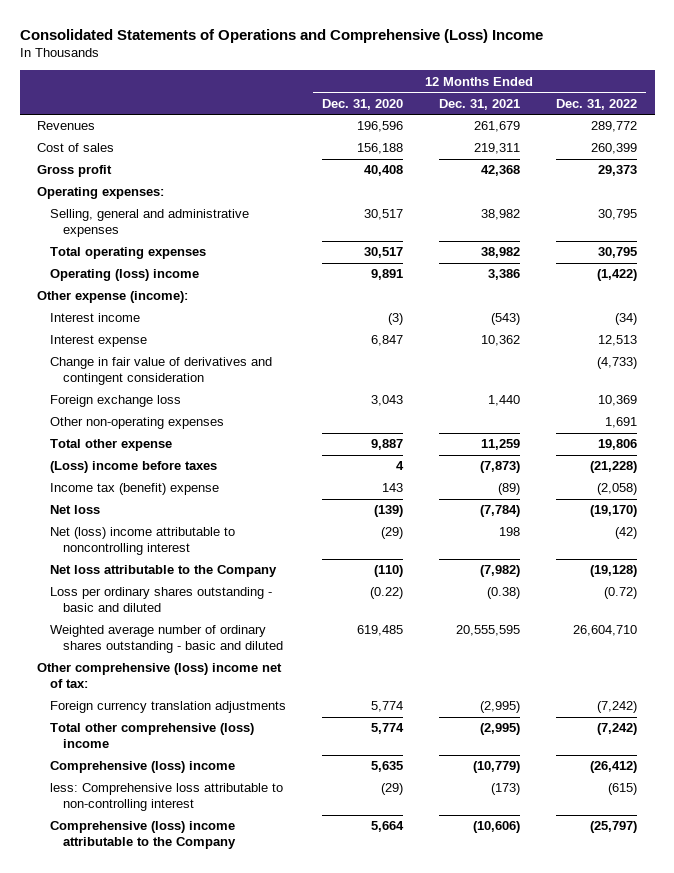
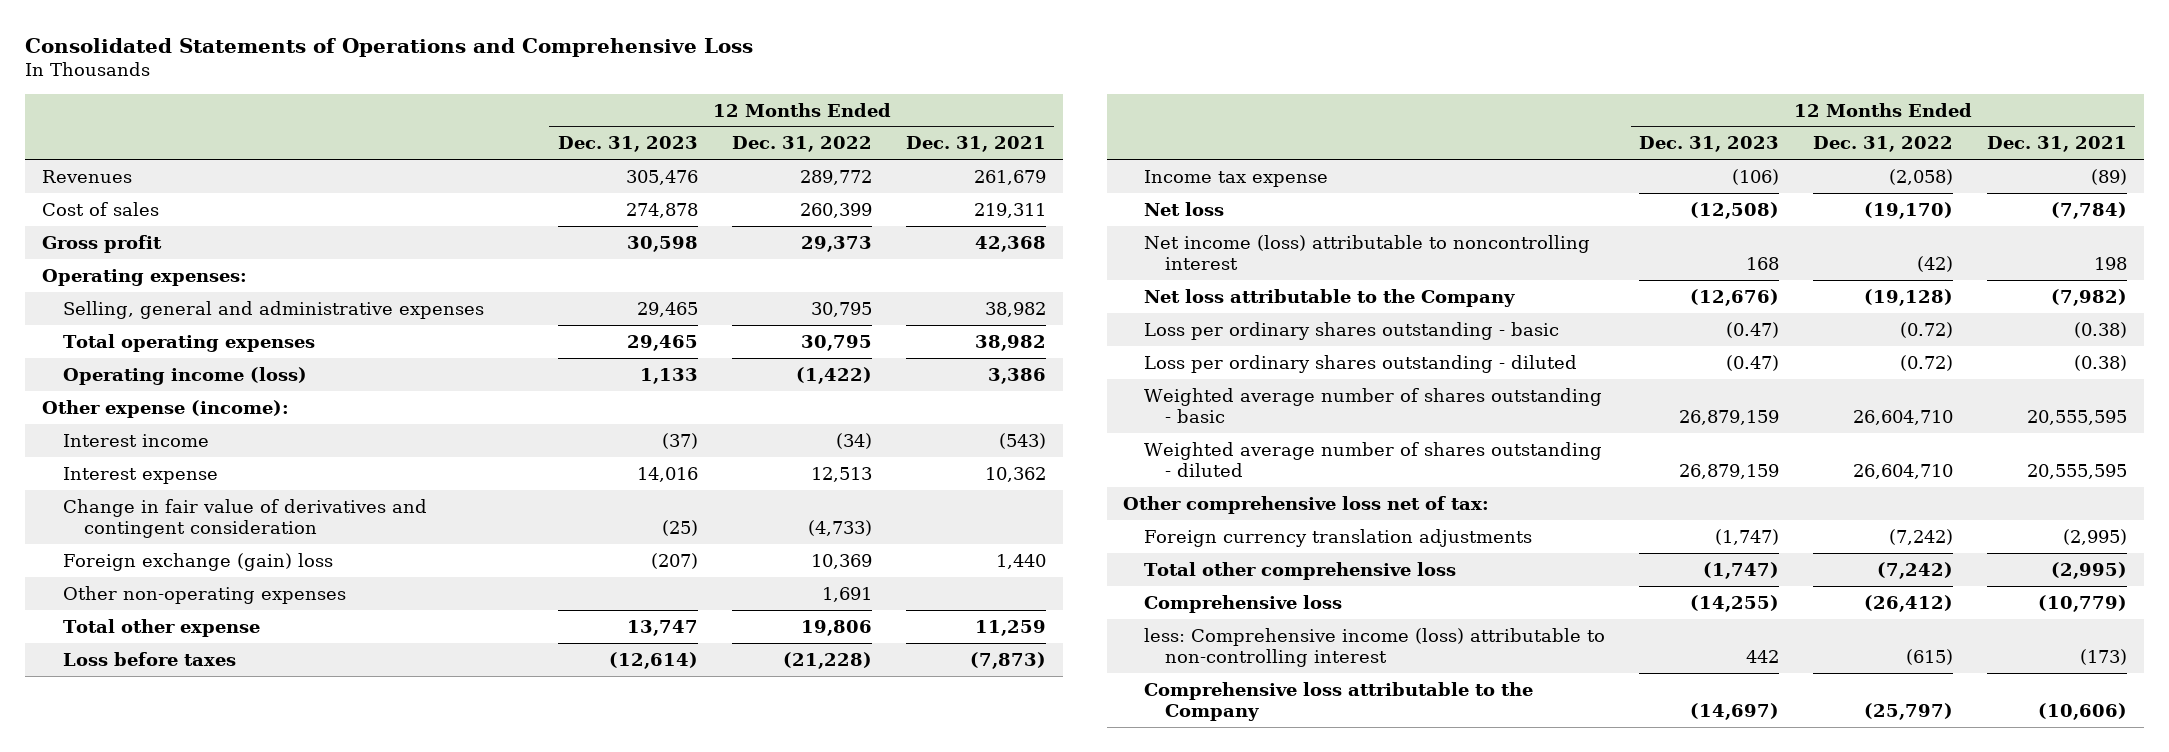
[19,28,543,43] Consolidated Statements of Operations and Comprehensive (Loss) Income -> [25,37,754,57] Consolidated Statements of Operations and Comprehensive Loss
[322,98,404,110] Dec. 31, 2020 -> none
none -> [557,136,698,153] Dec. 31, 2023
[50,269,200,282] Operating (loss) income -> [63,366,308,385] Operating income (loss)
[50,395,182,408] Foreign exchange loss -> [63,552,334,571] Foreign exchange (gain) loss
[50,461,218,474] (Loss) income before taxes -> [63,651,237,666] Loss before taxes
[50,483,220,496] Income tax (benefit) expense -> [1144,169,1329,187] Income tax expense
[50,527,236,556] Net (loss) income attributable to noncontrolling interest -> [1144,234,1591,270] Net income (loss) attributable to noncontrolling interest
[50,587,273,613] Loss per ordinary shares outstanding - basic and diluted -> [1144,321,1560,340] Loss per ordinary shares outstanding - basic
none -> [1144,354,1578,373] Loss per ordinary shares outstanding - diluted
[50,625,284,654] Weighted average number of ordinary shares outstanding - basic and diluted -> [1144,387,1603,423] Weighted average number of shares outstanding - basic
none -> [1144,441,1603,477] Weighted average number of shares outstanding - diluted
[37,663,283,689] Other comprehensive (loss) income net of tax: -> [1123,495,1490,514] Other comprehensive loss net of tax:
[50,723,255,749] Total other comprehensive (loss) income -> [1144,561,1457,580] Total other comprehensive loss
[50,761,236,774] Comprehensive (loss) income -> [1144,594,1343,613] Comprehensive loss
[50,783,284,812] less: Comprehensive loss attributable to non-controlling interest -> [1144,627,1606,667] less: Comprehensive income (loss) attributable to non-controlling interest
[50,821,237,850] Comprehensive (loss) income attributable to the Company -> [1144,681,1534,721] Comprehensive loss attributable to the Company

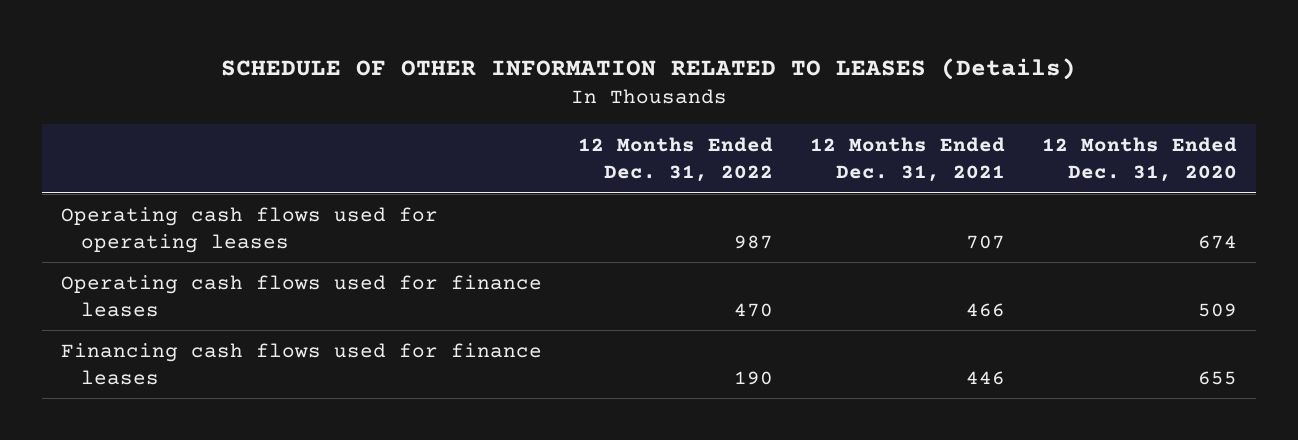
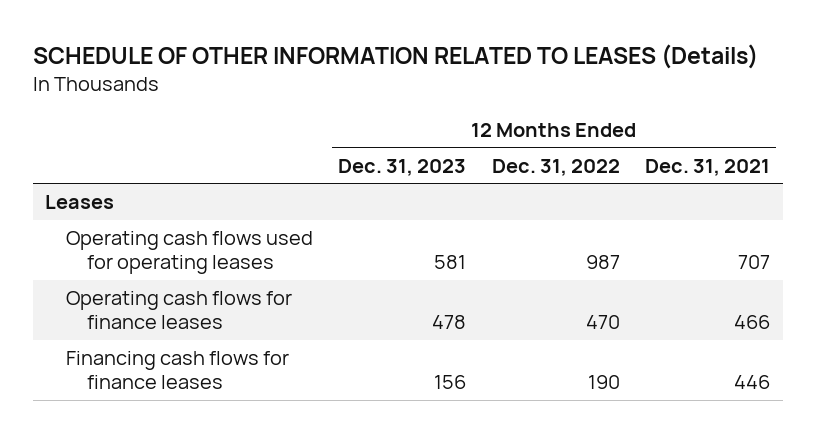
[1042,137,1238,183] 12 Months Ended Dec. 31, 2020 -> none
none -> [338,158,467,176] Dec. 31, 2023
none -> [45,195,115,210] Leases
[60,274,542,317] Operating cash flows used for finance leases -> [66,291,293,330] Operating cash flows for finance leases
[60,342,542,385] Financing cash flows used for finance leases -> [66,351,290,390] Financing cash flows for finance leases

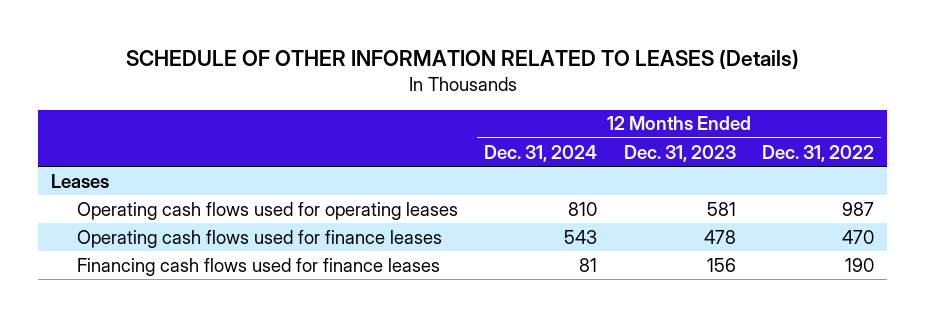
[645,158,771,176] Dec. 31, 2021 -> none
none -> [484,144,598,162] Dec. 31, 2024
[66,291,293,330] Operating cash flows for finance leases -> [76,229,442,248] Operating cash flows used for finance leases
[66,351,290,390] Financing cash flows for finance leases -> [76,257,440,276] Financing cash flows used for finance leases

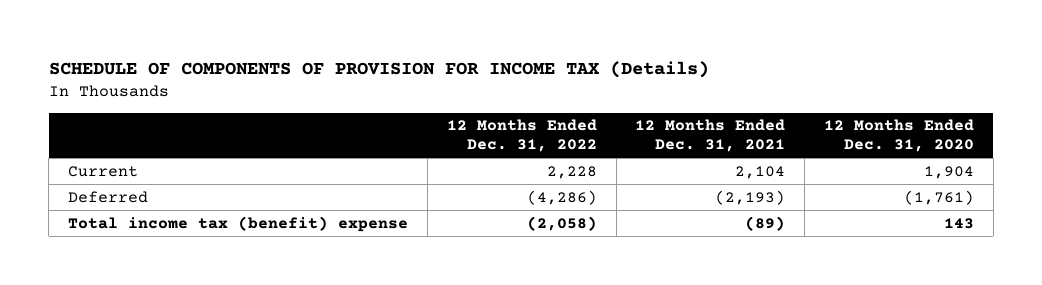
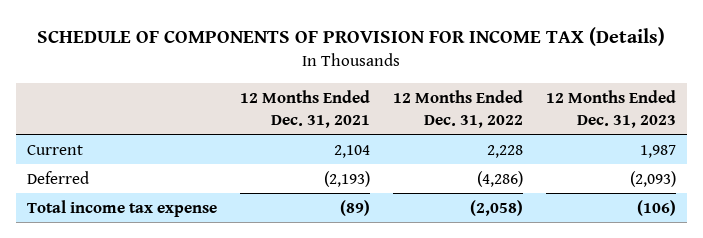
[823,119,974,153] 12 Months Ended Dec. 31, 2020 -> none
none -> [545,90,676,129] 12 Months Ended Dec. 31, 2023
[68,215,409,232] Total income tax (benefit) expense -> [27,199,218,217] Total income tax expense

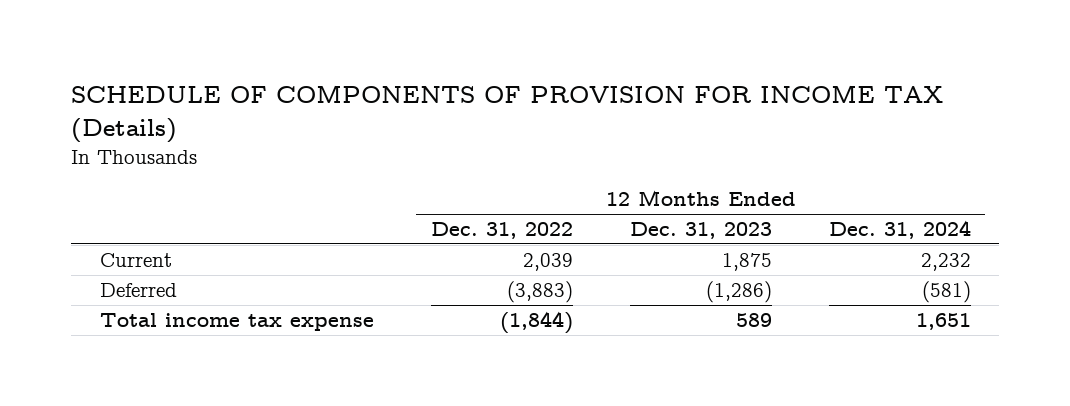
[240,90,371,129] 12 Months Ended Dec. 31, 2021 -> none
none -> [828,220,971,240] Dec. 31, 2024
[486,144,523,158] 2,228 -> [522,253,573,272] 2,039
[639,144,676,158] 1,987 -> [721,253,772,272] 1,875
[476,170,523,187] (4,286) -> [506,281,573,304] (3,883)
[629,170,676,187] (2,093) -> [705,281,772,304] (1,286)
[469,199,523,216] (2,058) -> [499,311,573,335] (1,844)
[636,199,676,216] (106) -> [735,313,772,328] 589

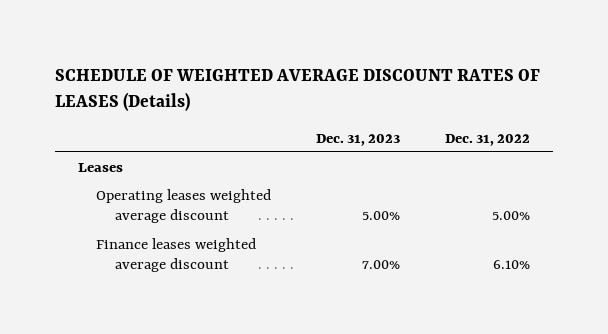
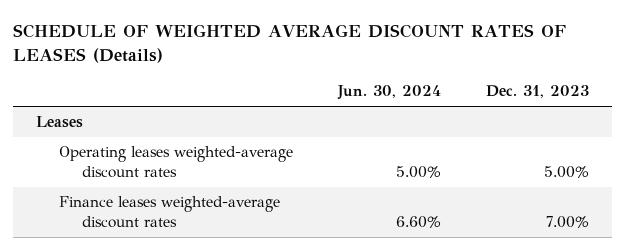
[445,133,531,146] Dec. 31, 2022 -> none
none -> [336,85,441,101] Jun. 30, 2024
[96,188,272,224] Operating leases weighted average discount -> [58,146,293,178] Operating leases weighted-average discount rates
[96,237,257,273] Finance leases weighted average discount -> [58,196,280,228] Finance leases weighted-average discount rates

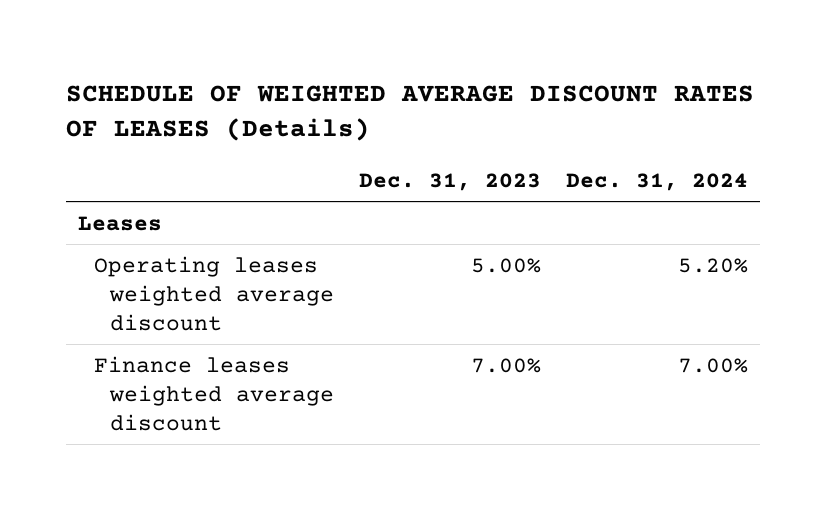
[336,85,441,101] Jun. 30, 2024 -> none
none -> [565,172,748,191] Dec. 31, 2024
[58,146,293,178] Operating leases weighted-average discount rates -> [93,255,334,331] Operating leases weighted average discount
[58,196,280,228] Finance leases weighted-average discount rates -> [93,355,334,431] Finance leases weighted average discount

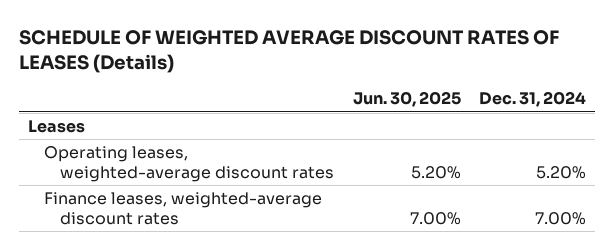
[358,172,541,191] Dec. 31, 2023 -> none
none -> [352,91,461,108] Jun. 30, 2025
[93,255,334,331] Operating leases weighted average discount -> [44,145,335,183] Operating leases, weighted-average discount rates
[93,355,334,431] Finance leases weighted average discount -> [44,191,323,226] Finance leases, weighted-average discount rates

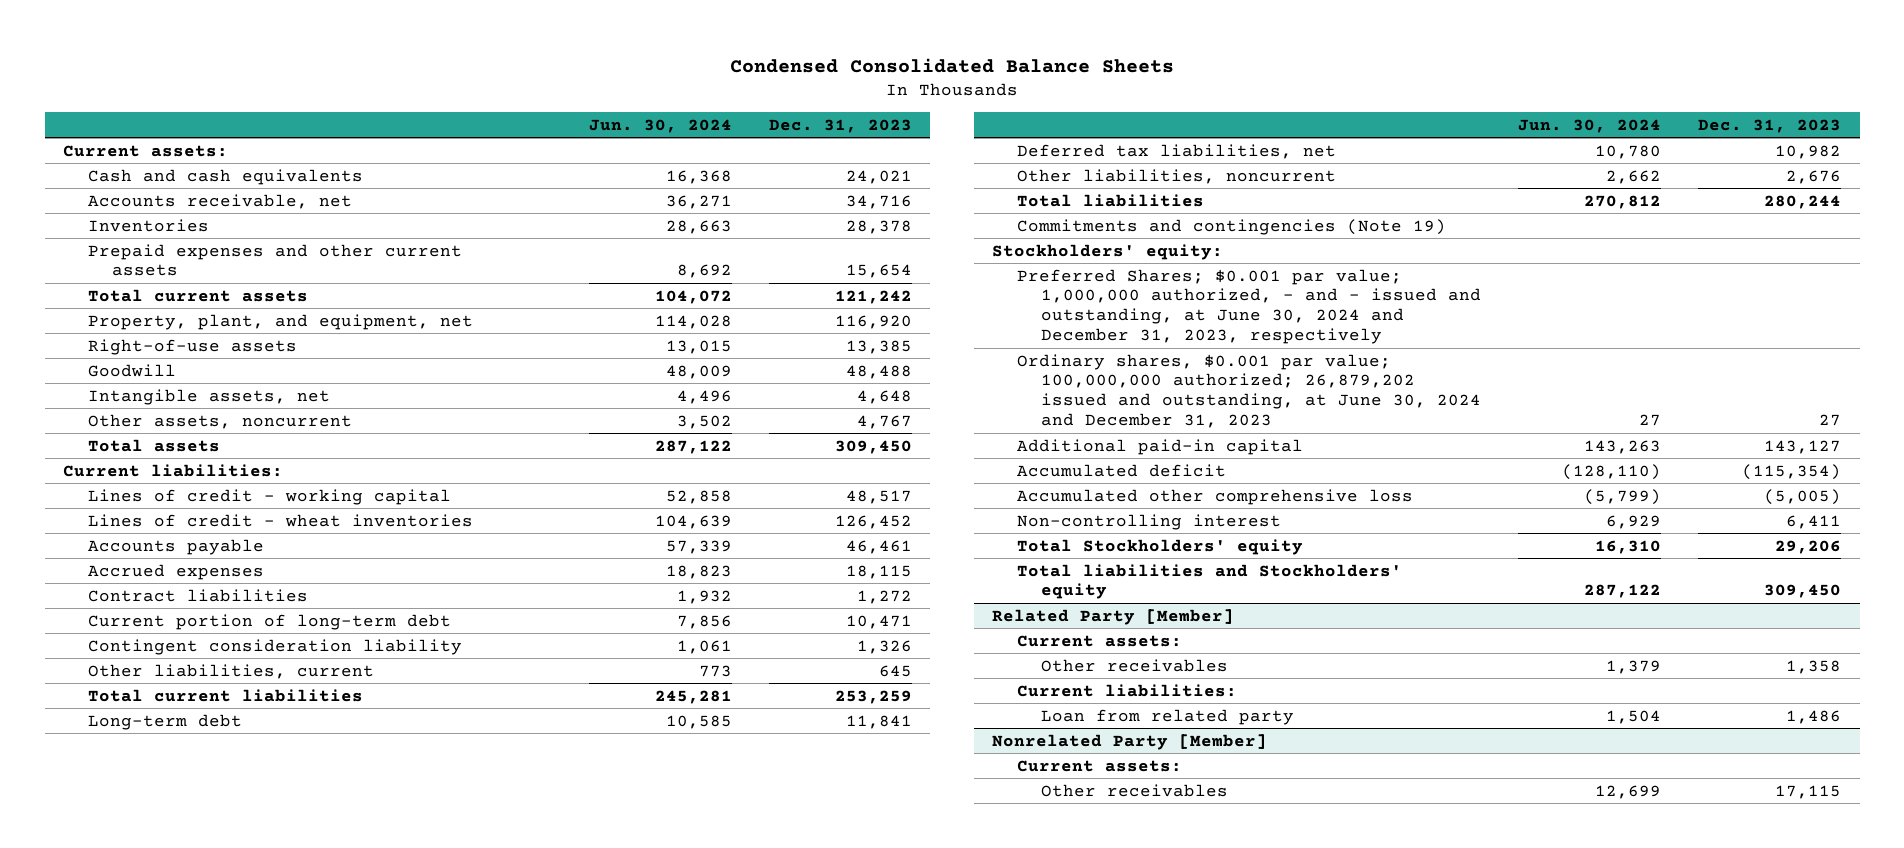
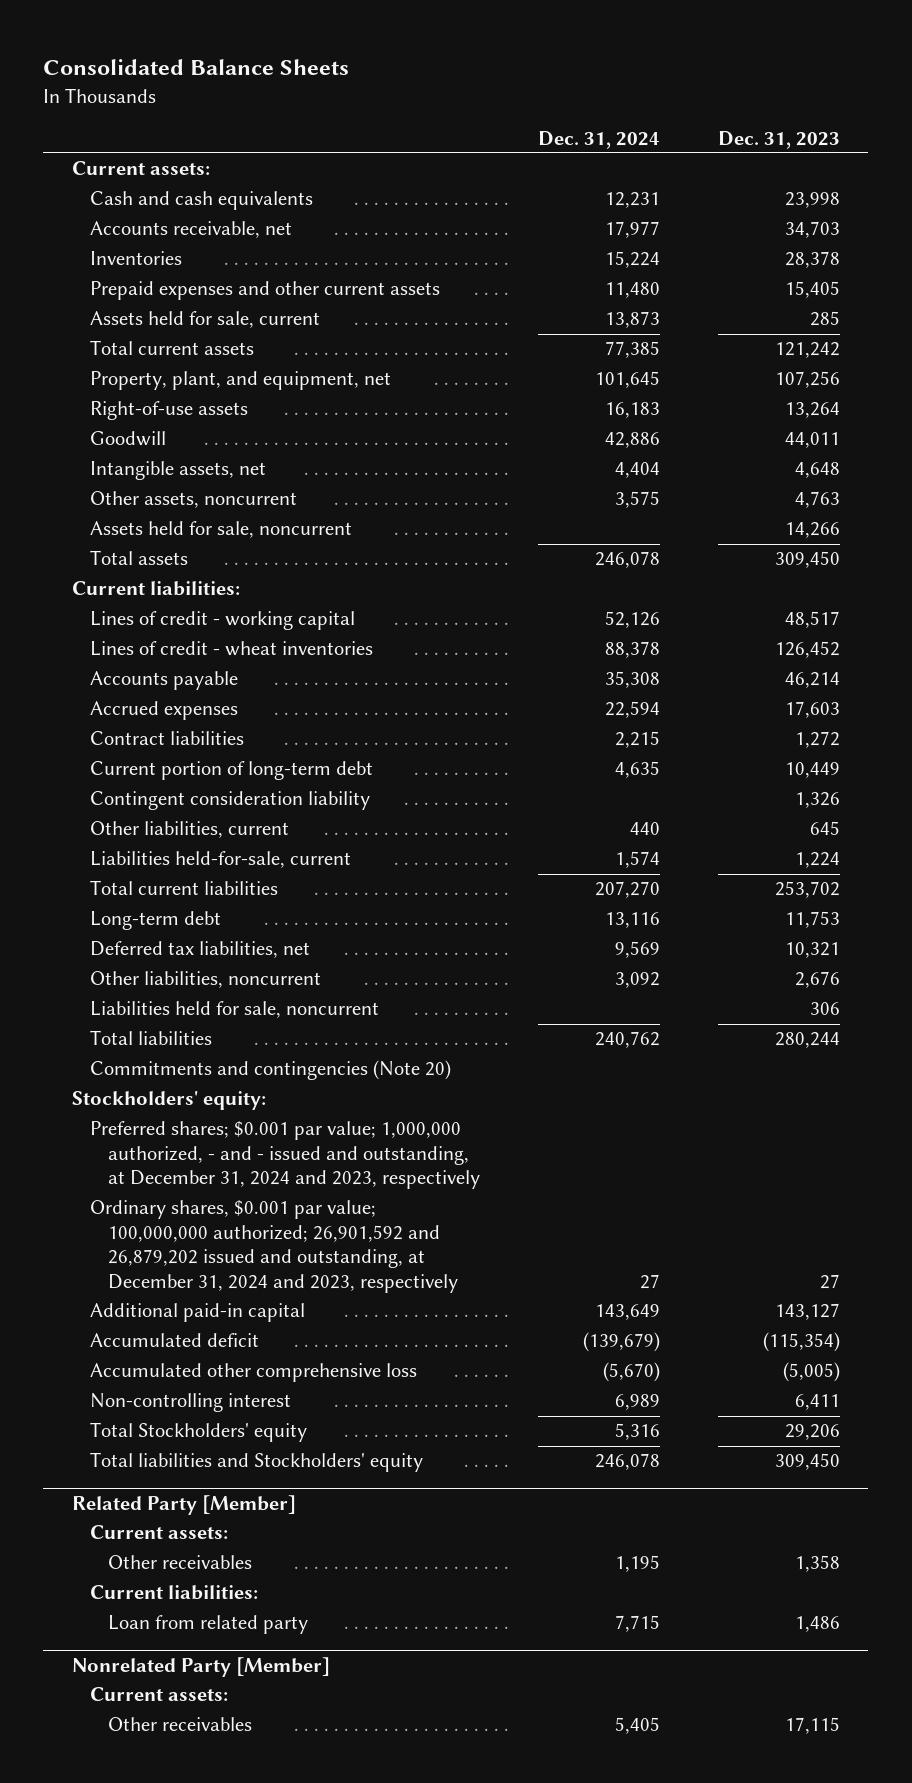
[730,57,1175,73] Condensed Consolidated Balance Sheets -> [43,59,350,76] Consolidated Balance Sheets
[588,118,732,133] Jun. 30, 2024 -> none
none -> [538,130,661,149] Dec. 31, 2024
[845,169,912,184] 24,021 -> [784,192,840,209] 23,998
[845,194,912,209] 34,716 -> [784,221,840,239] 34,703
[845,264,912,279] 15,654 -> [784,281,840,299] 15,405
none -> [90,311,321,329] Assets held for sale, current
[834,314,912,329] 116,920 -> [774,371,840,389] 107,256
[845,339,912,354] 13,385 -> [784,402,840,419] 13,264
[845,364,912,379] 48,488 -> [784,432,840,449] 44,011
[856,414,912,429] 4,767 -> [794,491,840,509] 4,763
none -> [90,521,353,539] Assets held for sale, noncurrent
[845,539,912,554] 46,461 -> [784,672,840,689] 46,214
[845,564,912,579] 18,115 -> [784,701,840,719] 17,603
[845,614,912,629] 10,471 -> [784,762,840,779] 10,449
none -> [90,851,352,869] Liabilities held-for-sale, current
[834,689,912,704] 253,259 -> [774,881,840,899] 253,702
[845,714,912,729] 11,841 -> [784,911,840,929] 11,753
[1775,144,1842,159] 10,982 -> [784,942,840,959] 10,321
none -> [90,1001,380,1019] Liabilities held for sale, noncurrent
[1016,218,1446,235] Commitments and contingencies (Note 19) -> [90,1060,452,1081] Commitments and contingencies (Note 20)
[1016,268,1482,345] Preferred Shares; $0.001 par value; 1,000,000 authorized, - and - issued and outstanding, at June 30, 2024 and December 31, 2023, respectively -> [90,1121,481,1190] Preferred shares; $0.001 par value; 1,000,000 authorized, - and - issued and outstanding, at December 31, 2024 and 2023, respectively
[1016,353,1482,429] Ordinary shares, $0.001 par value; 100,000,000 authorized; 26,879,202 issued and outstanding, at June 30, 2024 and December 31, 2023 -> [90,1200,459,1293] Ordinary shares, $0.001 par value; 100,000,000 authorized; 26,901,592 and 26,879,202 issued and outstanding, at December 31, 2024 and 2023, respectively

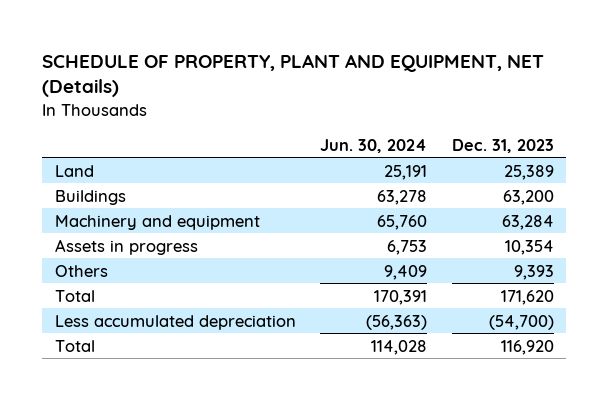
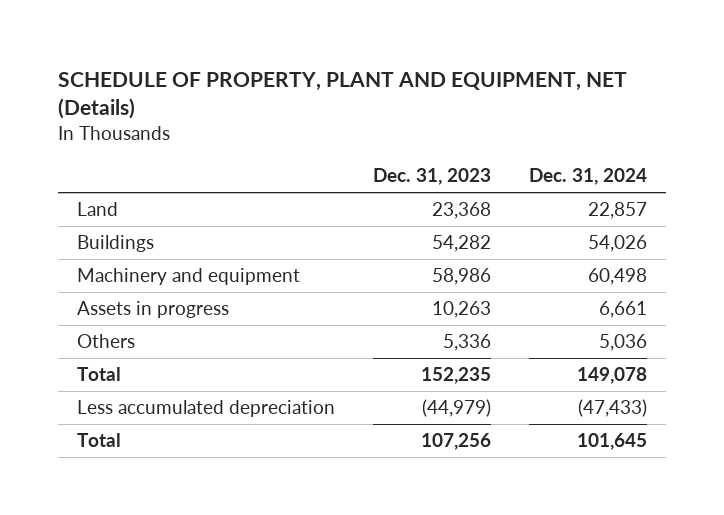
[320,138,428,153] Jun. 30, 2024 -> none
none -> [528,168,647,186] Dec. 31, 2024
[503,164,554,180] 25,389 -> [431,202,491,220] 23,368
[502,189,554,205] 63,200 -> [431,235,491,253] 54,282
[501,214,554,230] 63,284 -> [431,268,491,286] 58,986
[504,239,554,255] 10,354 -> [431,301,491,319] 10,263
[513,264,554,280] 9,393 -> [442,334,491,352] 5,336
[500,289,554,305] 171,620 -> [420,367,491,385] 152,235
[488,314,554,330] (54,700) -> [421,399,491,418] (44,979)
[500,339,554,355] 116,920 -> [420,433,491,451] 107,256

